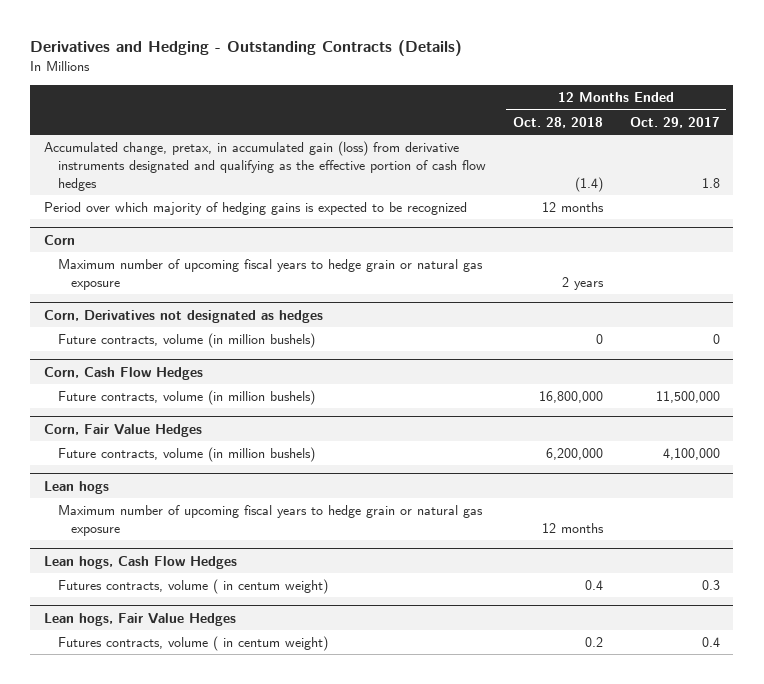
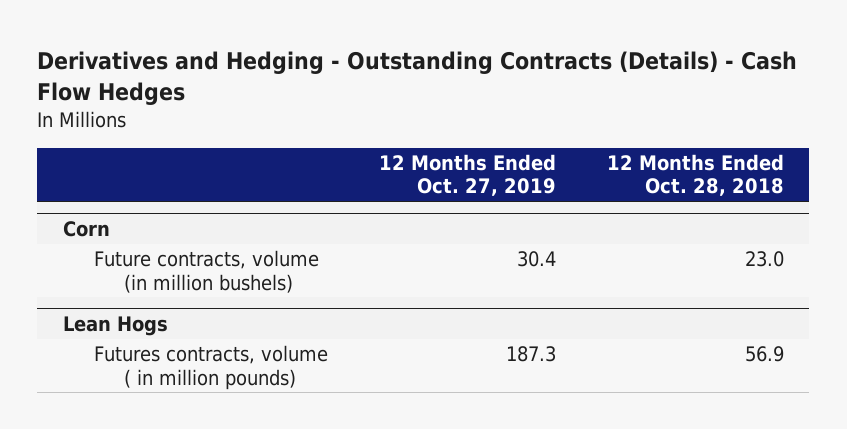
[30,40,463,57] Derivatives and Hedging - Outstanding Contracts (Details) -> [37,50,798,106] Derivatives and Hedging - Outstanding Contracts (Details) - Cash Flow Hedges
[629,116,720,128] Oct. 29, 2017 -> none
none -> [378,154,556,197] 12 Months Ended Oct. 27, 2019
[43,141,486,192] Accumulated change, pretax, in accumulated gain (loss) from derivative instruments designated and qualifying as the effective portion of cash flow hedges -> none
[43,202,467,216] Period over which majority of hedging gains is expected to be recognized -> none
[57,259,483,291] Maximum number of upcoming fiscal years to hedge grain or natural gas exposure -> none
[43,310,323,324] Corn, Derivatives not designated as hedges -> none
[43,367,203,381] Corn, Cash Flow Hedges -> none
[57,390,315,406] Future contracts, volume (in million bushels) -> none
[43,424,202,438] Corn, Fair Value Hedges -> none
[57,447,315,463] Future contracts, volume (in million bushels) -> none
[57,505,483,537] Maximum number of upcoming fiscal years to hedge grain or natural gas exposure -> none
[43,556,237,570] Lean hogs, Cash Flow Hedges -> none
[43,613,236,627] Lean hogs, Fair Value Hedges -> none
[57,636,328,652] Futures contracts, volume ( in centum weight) -> none
[595,334,603,345] 0 -> [744,251,784,268] 23.0
[43,481,109,495] Lean hogs -> [62,316,168,337] Lean Hogs
[57,579,328,595] Futures contracts, volume ( in centum weight) -> [93,345,328,390] Futures contracts, volume ( in million pounds)
[584,580,603,591] 0.4 -> [744,346,784,363] 56.9

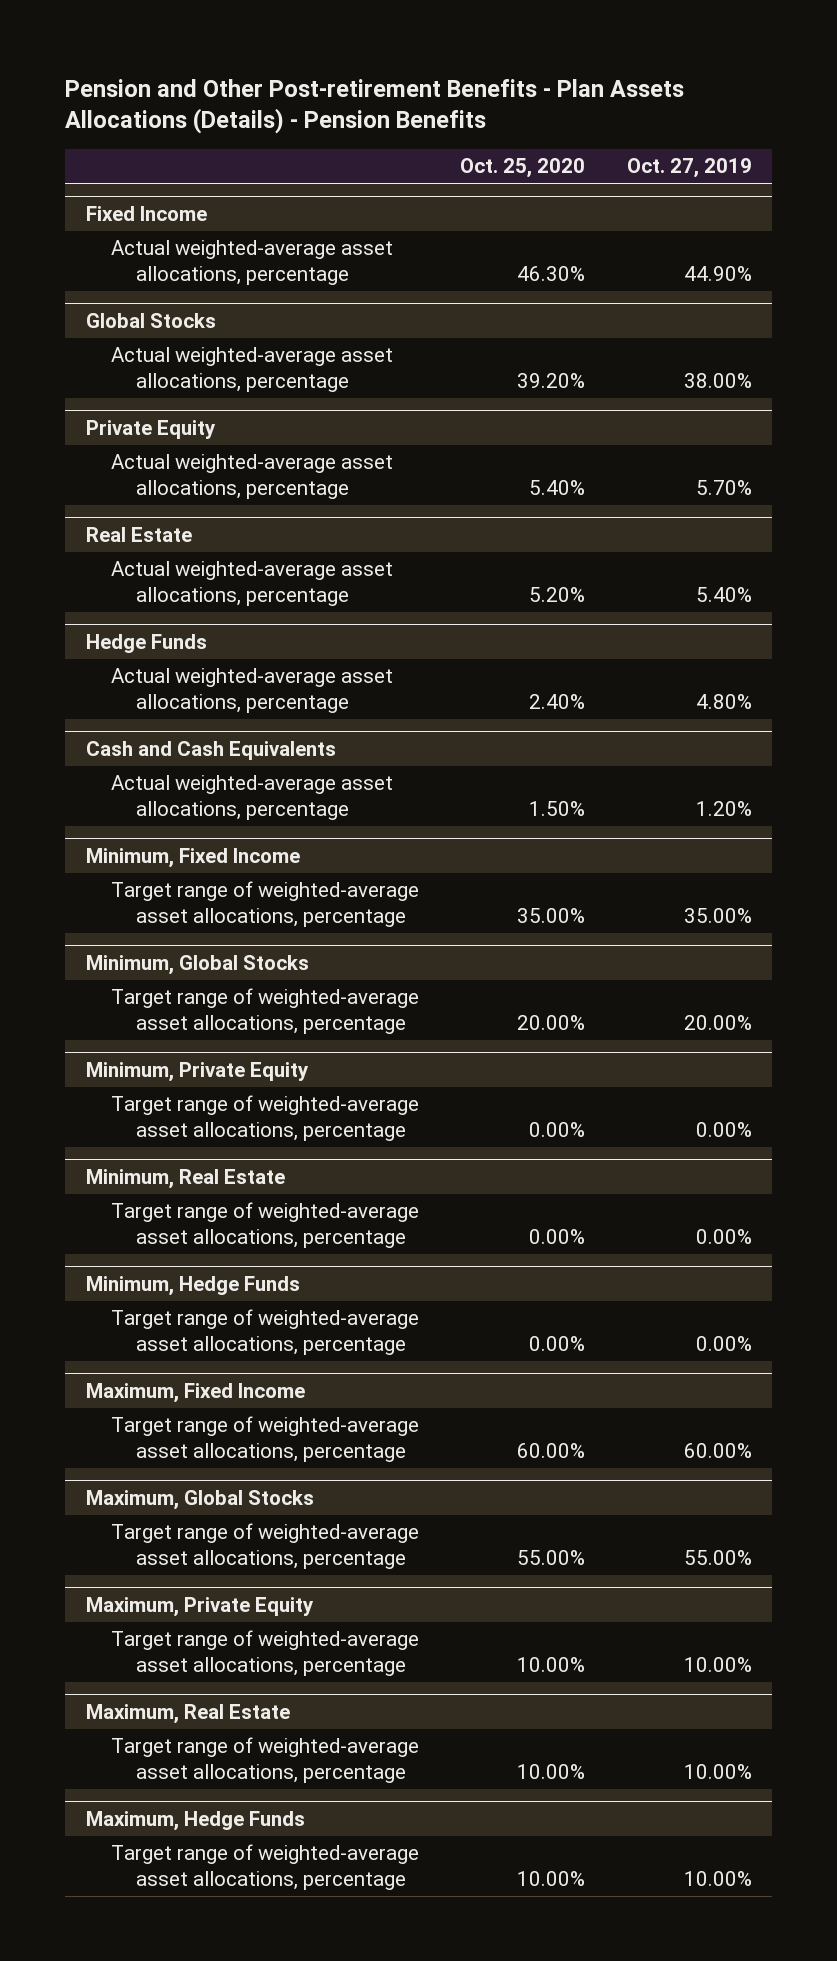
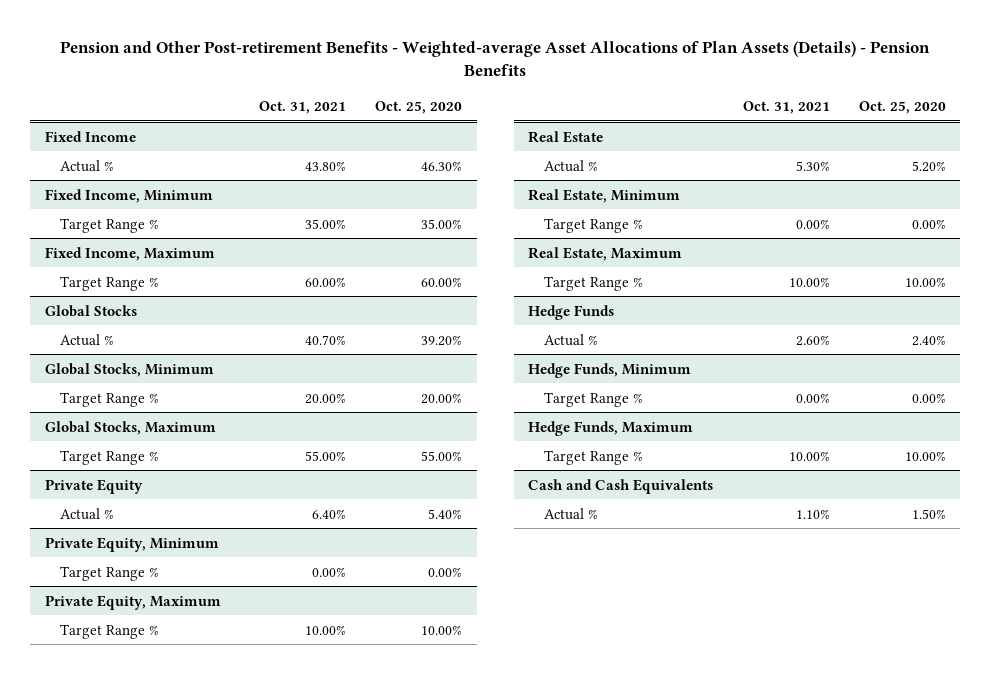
[64,78,684,135] Pension and Other Post-retirement Benefits - Plan Assets Allocations (Details) - Pension Benefits -> [60,41,931,77] Pension and Other Post-retirement Benefits - Weighted-average Asset Allocations of Plan Assets (Details) - Pension Benefits
[626,158,752,179] Oct. 27, 2019 -> none
none -> [258,100,346,114] Oct. 31, 2021
[110,240,393,286] Actual weighted-average asset allocations, percentage -> [59,159,114,172] Actual %
none -> [44,188,213,203] Fixed Income, Minimum
none -> [59,217,159,233] Target Range %
none -> [44,246,215,261] Fixed Income, Maximum
none -> [59,275,159,291] Target Range %
[110,347,393,393] Actual weighted-average asset allocations, percentage -> [59,333,114,346] Actual %
none -> [44,362,214,377] Global Stocks, Minimum
none -> [59,391,159,407] Target Range %
none -> [44,420,216,435] Global Stocks, Maximum
none -> [59,449,159,465] Target Range %
[110,454,393,500] Actual weighted-average asset allocations, percentage -> [59,507,114,520] Actual %
none -> [44,536,219,552] Private Equity, Minimum
none -> [59,565,159,581] Target Range %
none -> [44,594,221,610] Private Equity, Maximum
none -> [59,623,159,639] Target Range %
[110,561,393,607] Actual weighted-average asset allocations, percentage -> [543,159,598,172] Actual %
none -> [528,188,681,203] Real Estate, Minimum
none -> [543,217,643,233] Target Range %
none -> [528,246,683,261] Real Estate, Maximum
none -> [543,275,643,291] Target Range %
[110,668,393,714] Actual weighted-average asset allocations, percentage -> [543,333,598,346] Actual %
none -> [528,362,692,378] Hedge Funds, Minimum
none -> [543,391,643,407] Target Range %
none -> [528,420,694,436] Hedge Funds, Maximum
none -> [543,449,643,465] Target Range %
[85,848,300,869] Minimum, Fixed Income -> none
[110,881,419,928] Target range of weighted-average asset allocations, percentage -> none
[85,955,309,976] Minimum, Global Stocks -> none
[110,988,419,1035] Target range of weighted-average asset allocations, percentage -> none
[85,1062,309,1083] Minimum, Private Equity -> none
[110,1095,419,1142] Target range of weighted-average asset allocations, percentage -> none
[85,1169,285,1190] Minimum, Real Estate -> none
[110,1202,419,1249] Target range of weighted-average asset allocations, percentage -> none
[85,1276,300,1297] Minimum, Hedge Funds -> none
[110,1309,419,1356] Target range of weighted-average asset allocations, percentage -> none
[85,1383,305,1404] Maximum, Fixed Income -> none
[110,1416,419,1463] Target range of weighted-average asset allocations, percentage -> none
[85,1490,314,1511] Maximum, Global Stocks -> none
[110,1523,419,1570] Target range of weighted-average asset allocations, percentage -> none
[85,1597,314,1618] Maximum, Private Equity -> none
[110,1630,419,1677] Target range of weighted-average asset allocations, percentage -> none
[85,1704,290,1725] Maximum, Real Estate -> none
[110,1737,419,1784] Target range of weighted-average asset allocations, percentage -> none
[85,1811,305,1832] Maximum, Hedge Funds -> none
[110,1844,419,1891] Target range of weighted-average asset allocations, percentage -> none
[110,775,393,821] Actual weighted-average asset allocations, percentage -> [543,507,598,520] Actual %

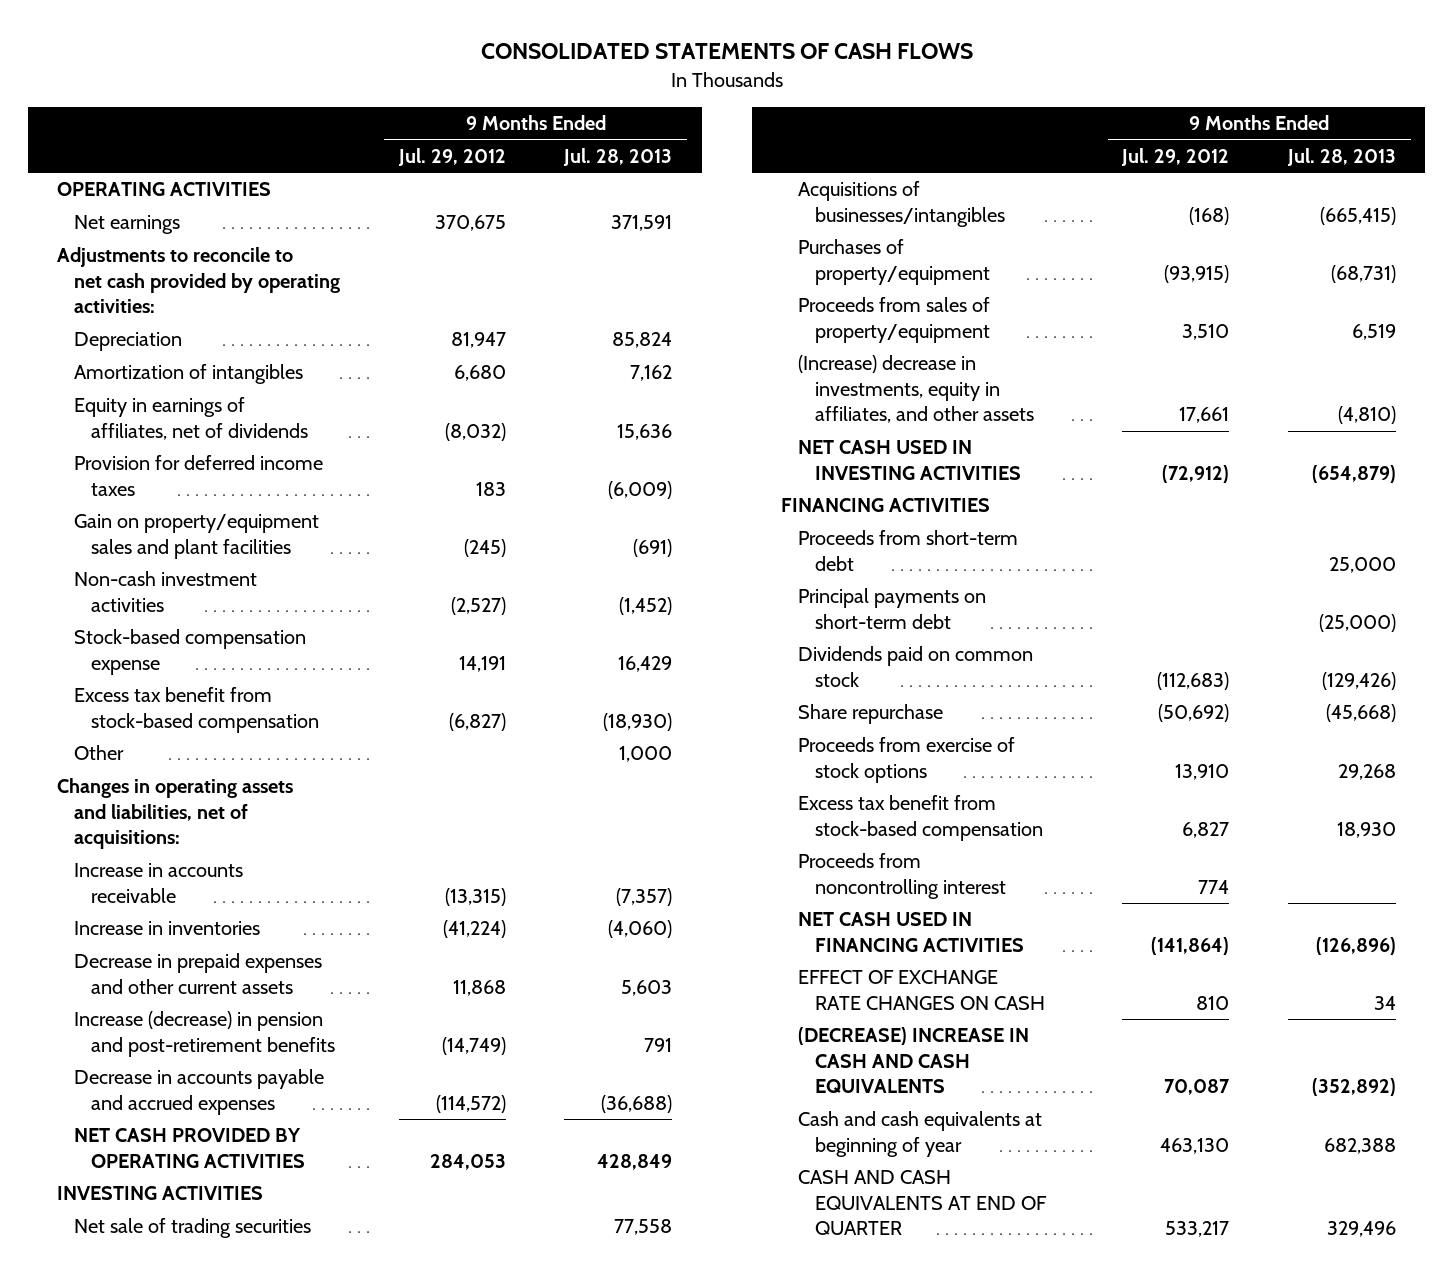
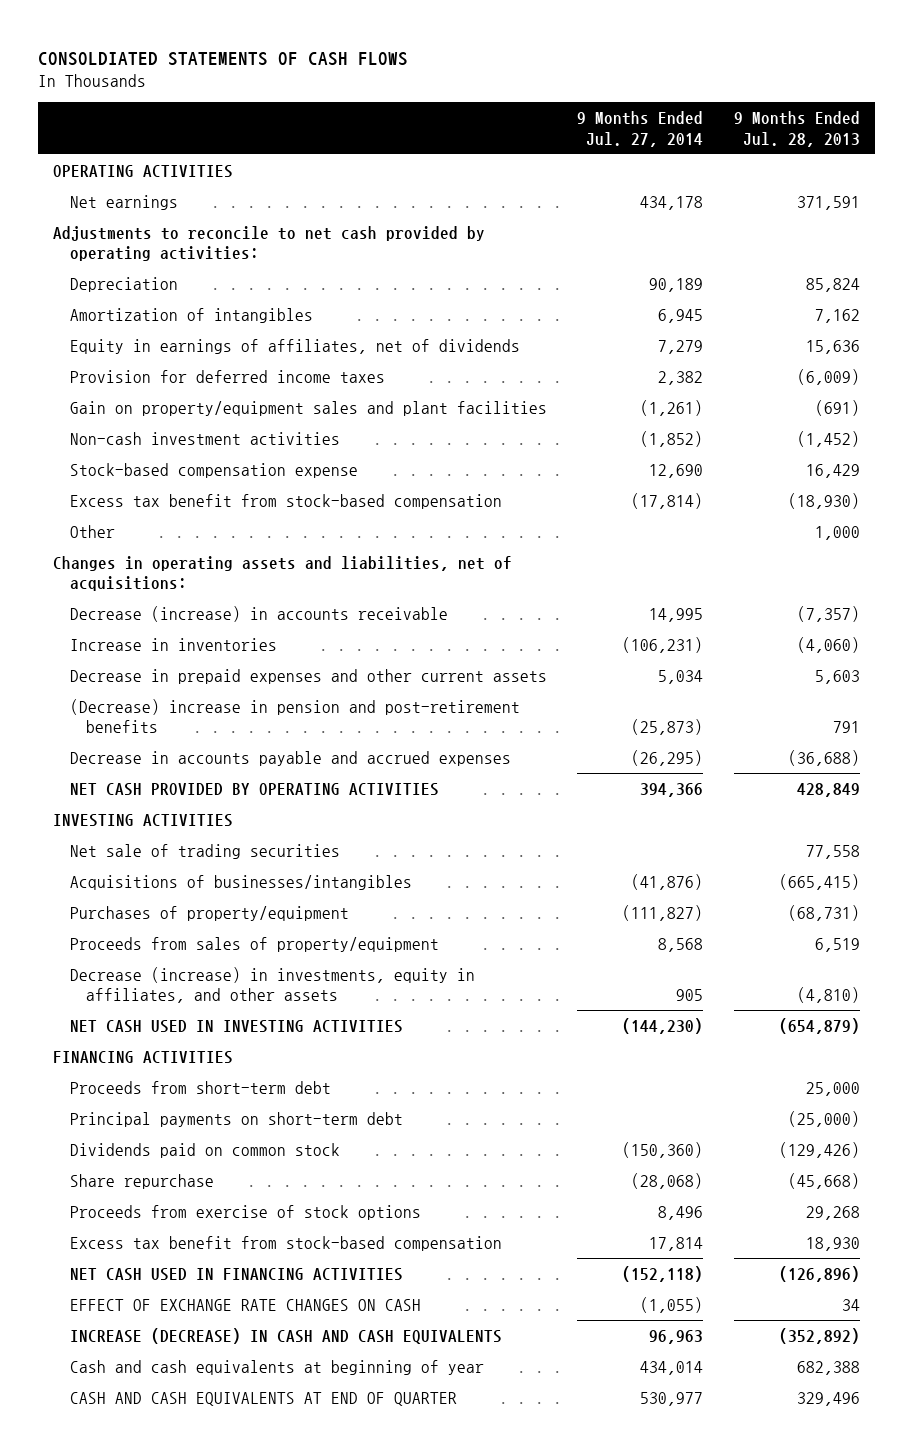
[480,43,973,60] CONSOLIDATED STATEMENTS OF CASH FLOWS -> [38,51,409,66] CONSOLDIATED STATEMENTS OF CASH FLOWS
[397,147,506,166] Jul. 29, 2012 -> none
none -> [577,111,704,147] 9 Months Ended Jul. 27, 2014
[74,863,244,903] Increase in accounts receivable -> [69,605,448,622] Decrease (increase) in accounts receivable
[74,1011,336,1057] Increase (decrease) in pension and post-retirement benefits -> [69,698,520,734] (Decrease) increase in pension and post-retirement benefits
[797,355,1034,424] (Increase) decrease in investments, equity in affiliates, and other assets -> [69,966,475,1004] Decrease (increase) in investments, equity in affiliates, and other assets
[797,853,1006,899] Proceeds from noncontrolling interest -> none
[797,1027,1029,1094] (DECREASE) INCREASE IN CASH AND CASH EQUIVALENTS -> [69,1327,502,1344] INCREASE (DECREASE) IN CASH AND CASH EQUIVALENTS

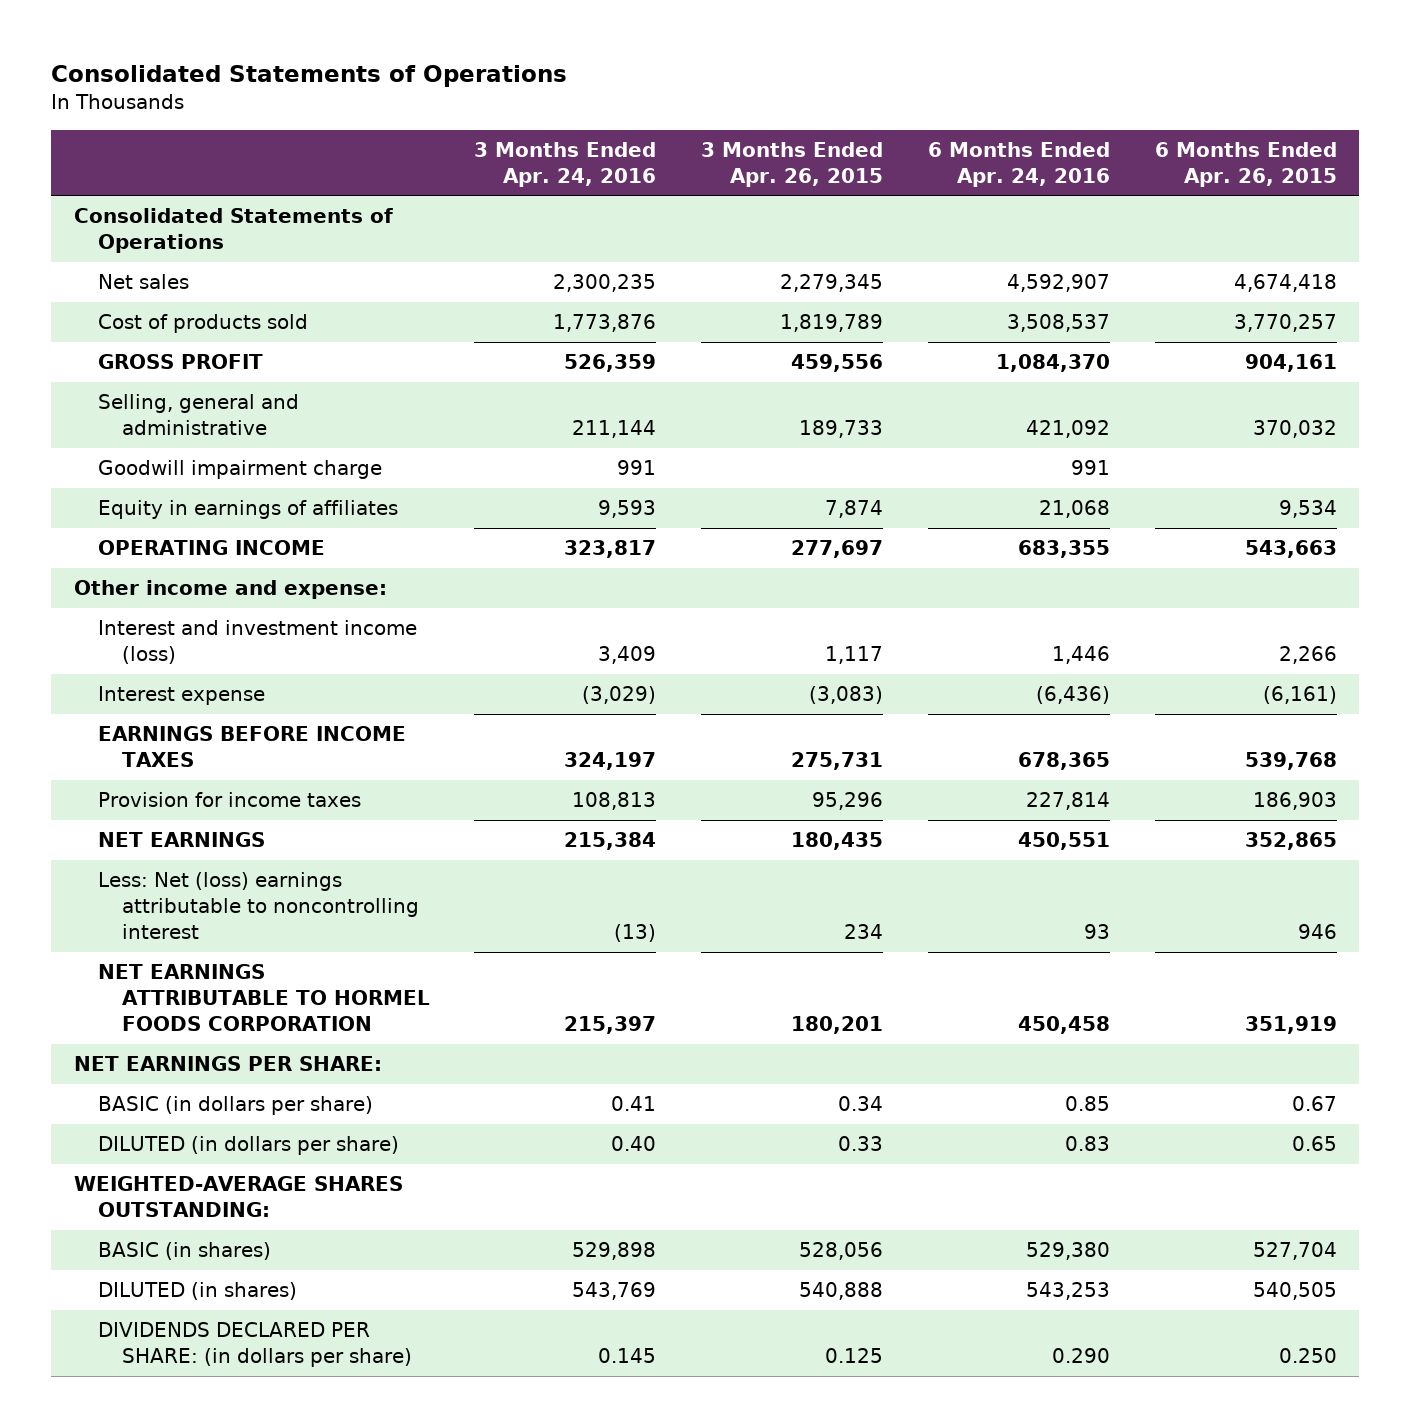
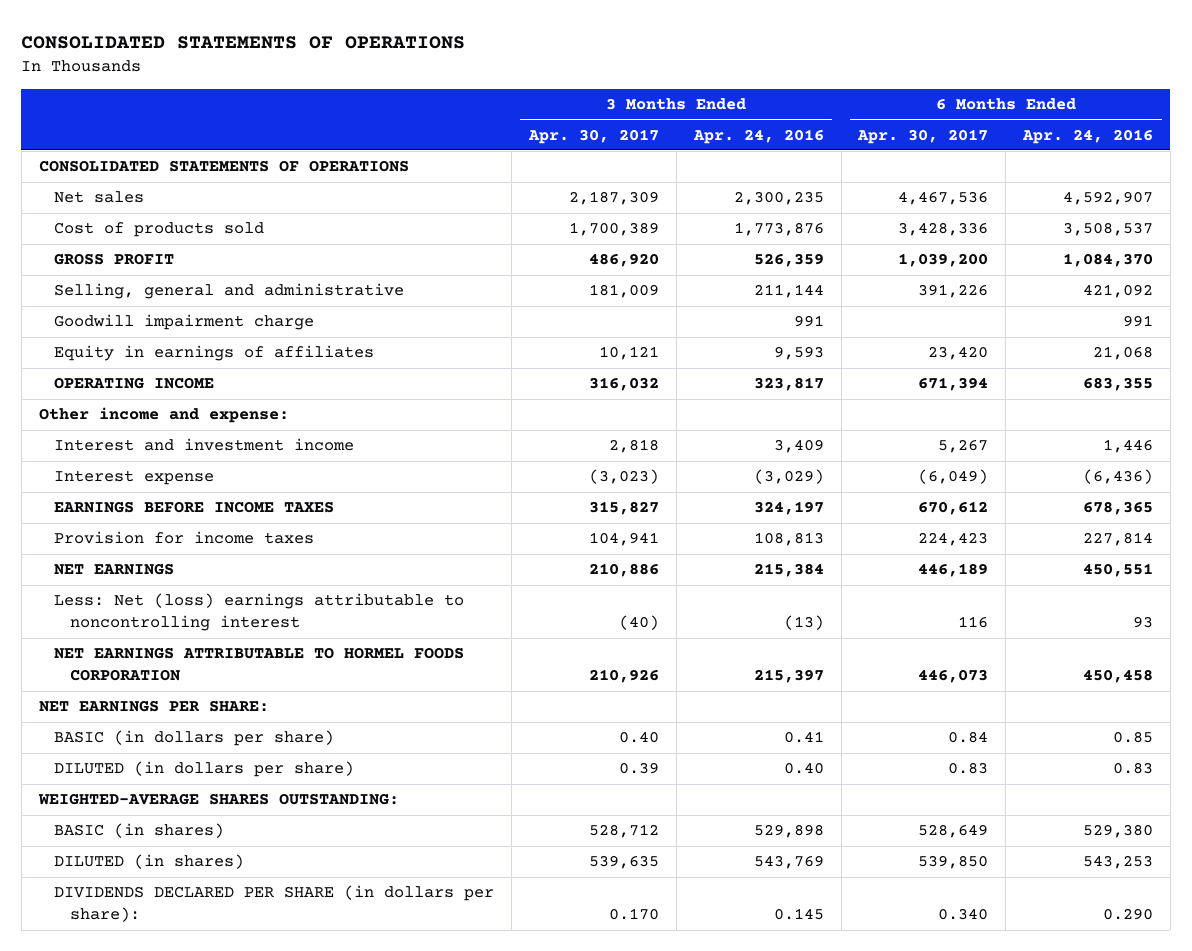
[51,65,568,88] Consolidated Statements of Operations -> [21,36,466,50] CONSOLIDATED STATEMENTS OF OPERATIONS
[701,141,884,187] 3 Months Ended Apr. 26, 2015 -> none
[1154,141,1337,187] 6 Months Ended Apr. 26, 2015 -> none
none -> [528,128,660,144] Apr. 30, 2017
none -> [857,128,989,144] Apr. 30, 2017
[73,208,393,254] Consolidated Statements of Operations -> [38,160,409,173] CONSOLIDATED STATEMENTS OF OPERATIONS
[97,620,417,665] Interest and investment income (loss) -> [54,438,355,452] Interest and investment income
[97,1322,412,1368] DIVIDENDS DECLARED PER SHARE: (in dollars per share) -> [54,885,495,923] DIVIDENDS DECLARED PER SHARE (in dollars per share):

